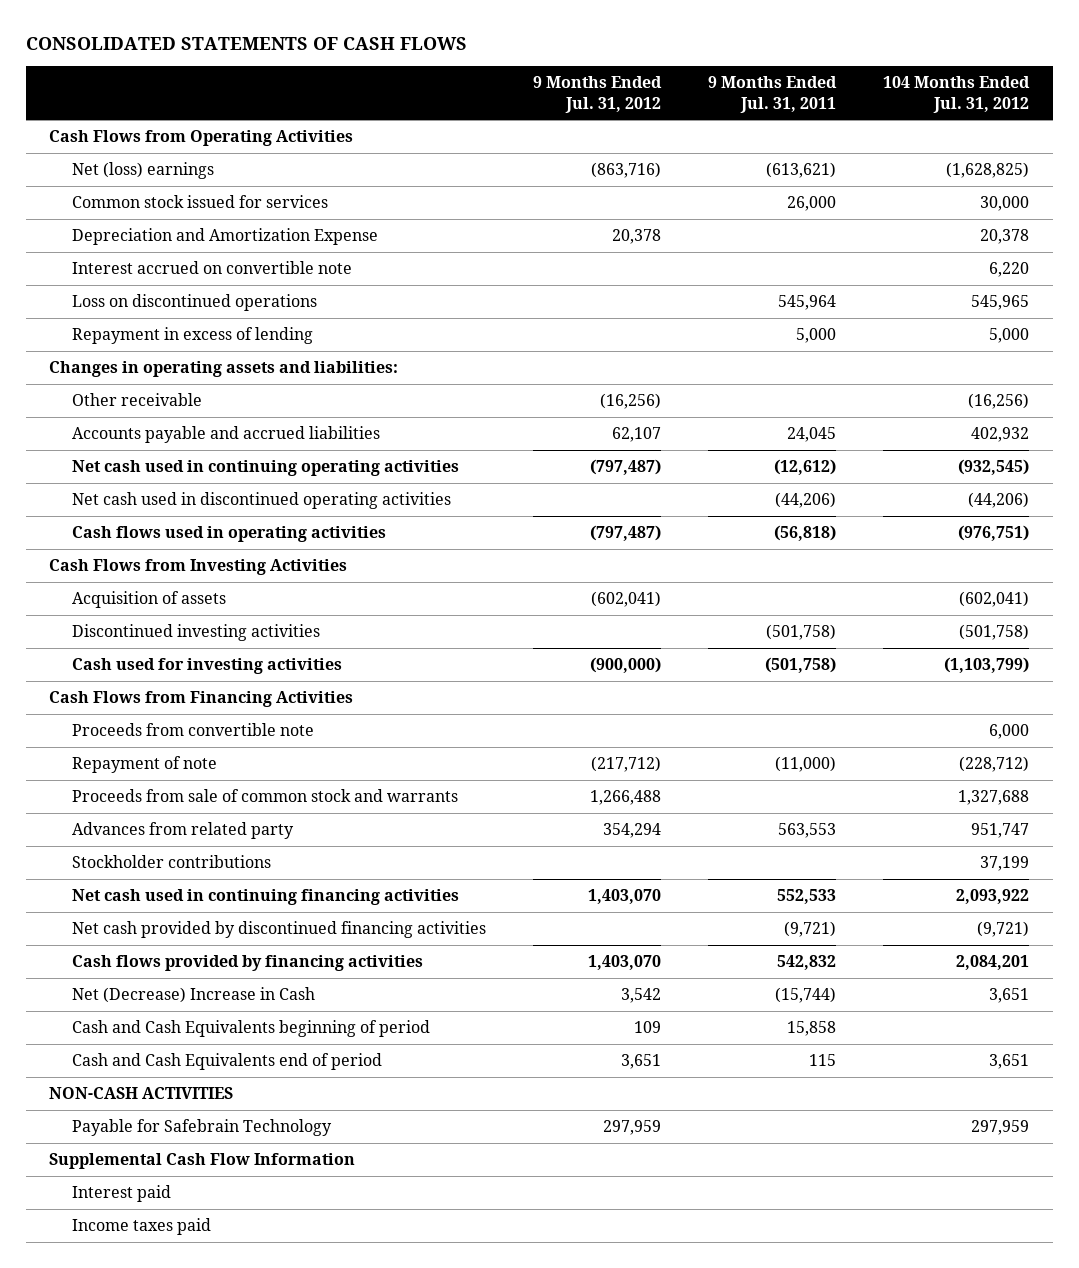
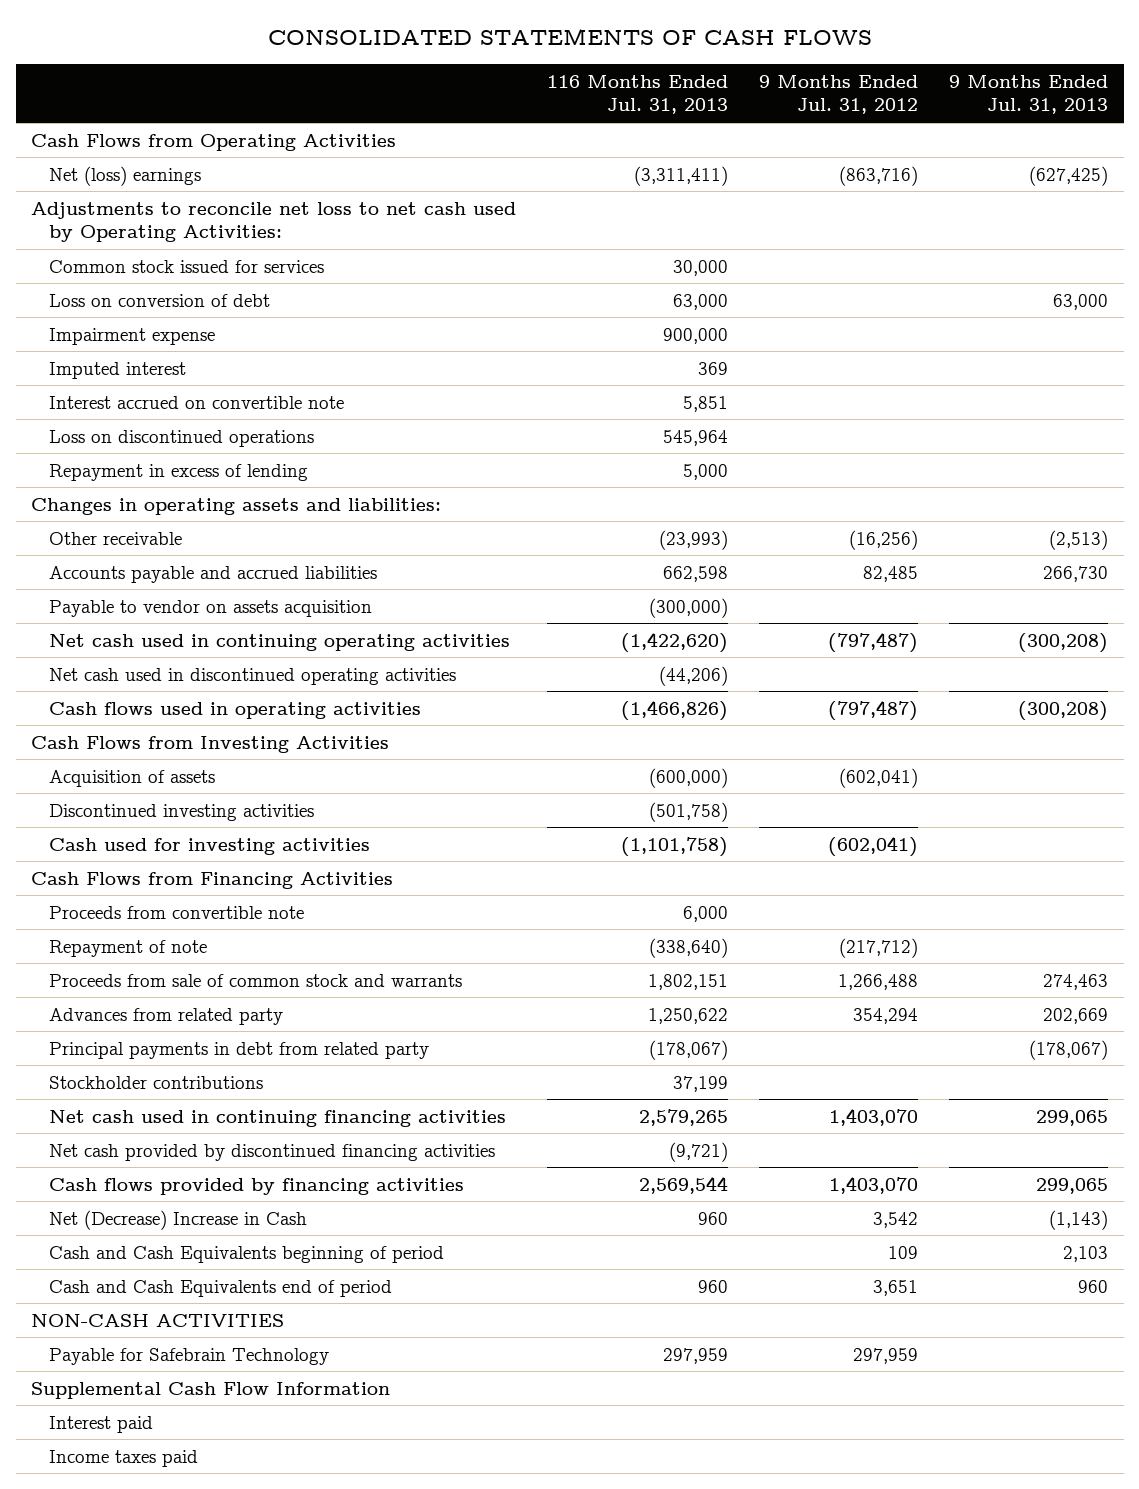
[708,76,838,113] 9 Months Ended Jul. 31, 2011 -> none
[883,76,1031,113] 104 Months Ended Jul. 31, 2012 -> none
none -> [547,75,729,115] 116 Months Ended Jul. 31, 2013
none -> [949,75,1109,115] 9 Months Ended Jul. 31, 2013
none -> [31,201,517,242] Adjustments to reconcile net loss to net cash used by Operating Activities:
[72,228,379,246] Depreciation and Amortization Expense -> none
none -> [49,293,271,307] Loss on conversion of debt
none -> [49,327,216,345] Impairment expense
none -> [49,361,187,379] Imputed interest
[612,427,662,443] 62,107 -> [863,565,919,582] 82,485
none -> [49,599,373,617] Payable to vendor on assets acquisition
[590,657,662,674] (900,000) -> [828,835,919,857] (602,041)
none -> [49,1041,430,1059] Principal payments in debt from related party

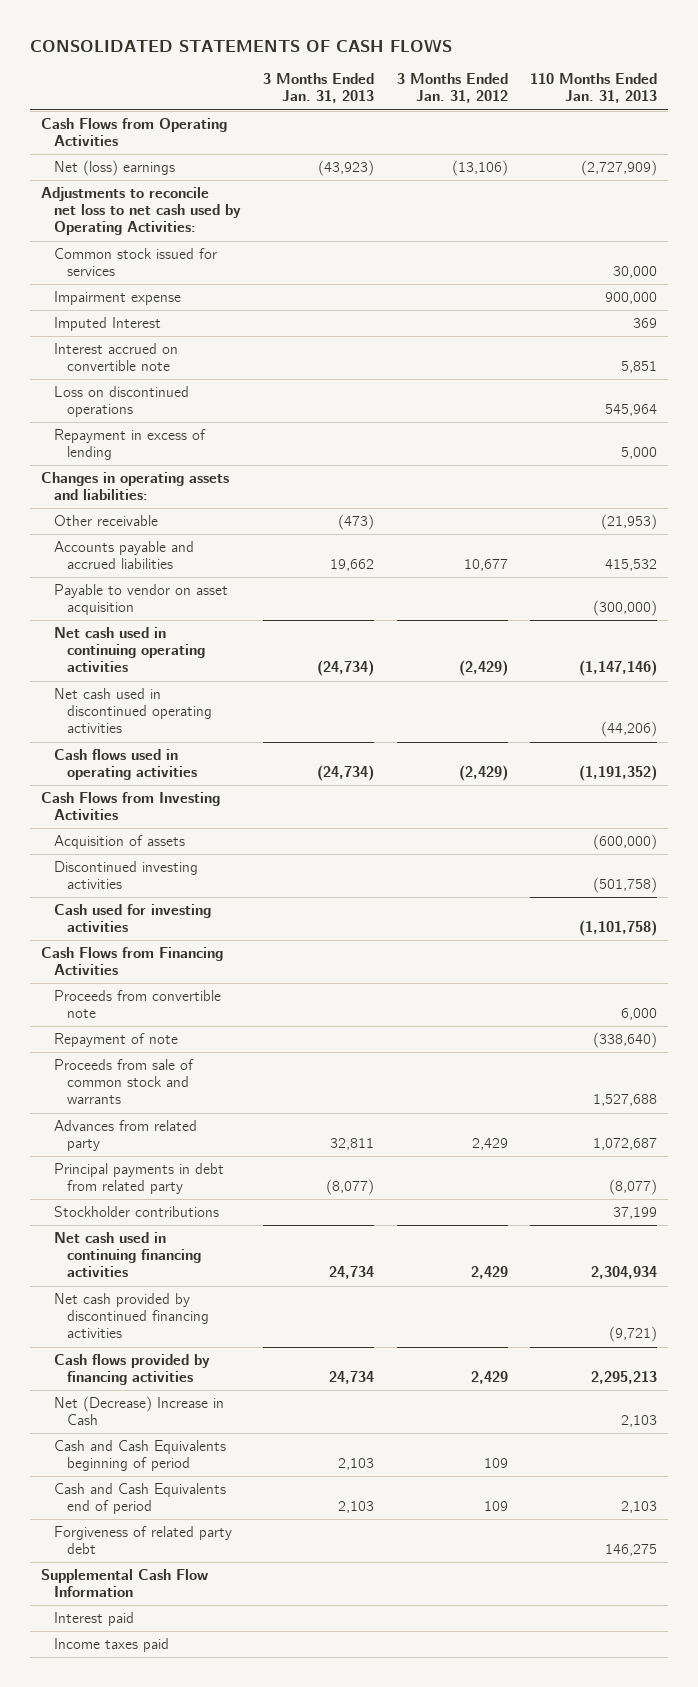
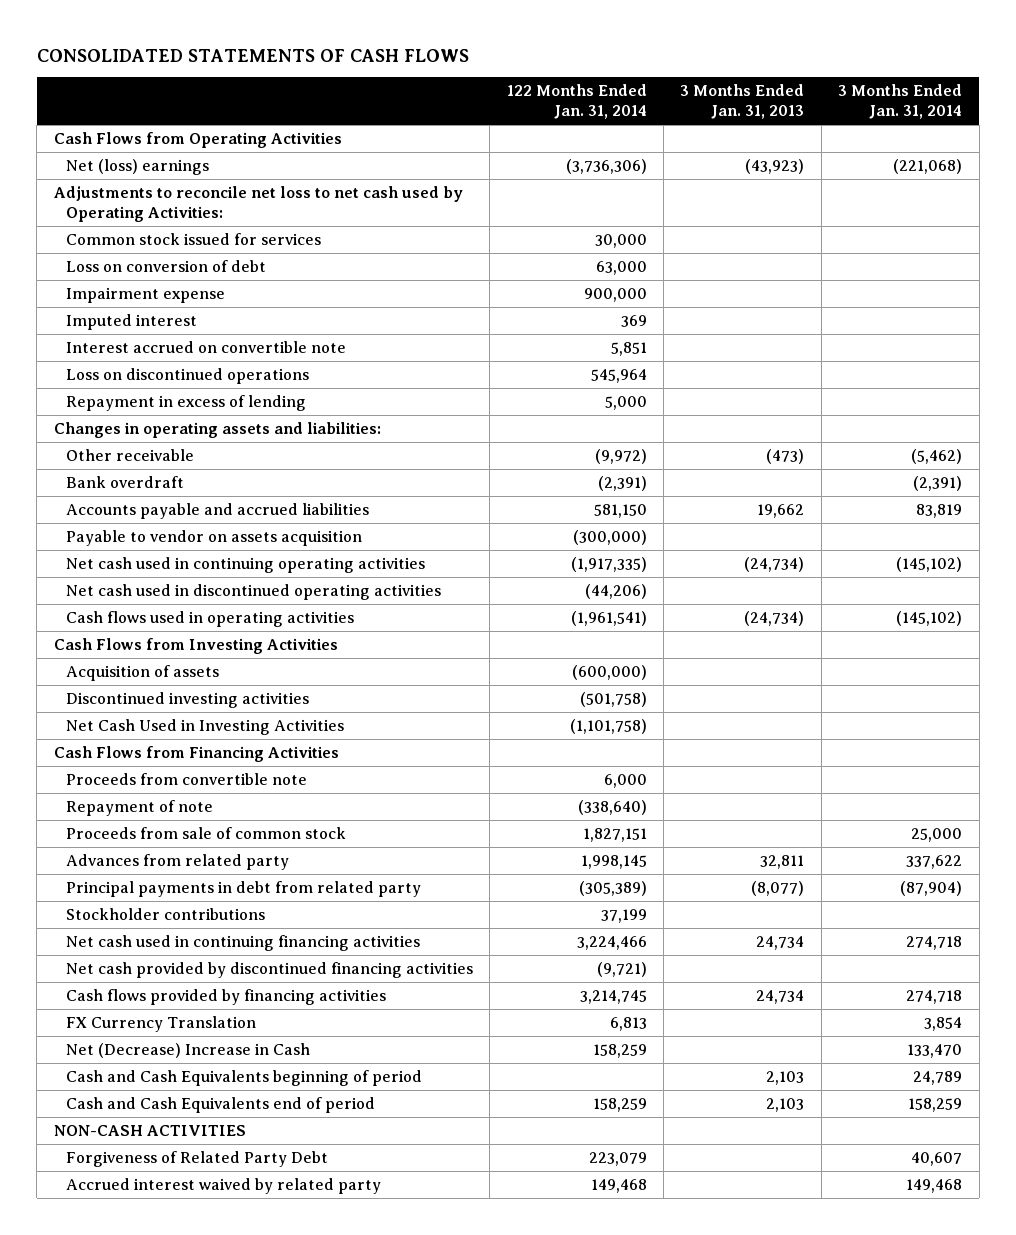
[396,73,508,104] 3 Months Ended Jan. 31, 2012 -> none
[530,73,658,104] 110 Months Ended Jan. 31, 2013 -> none
none -> [506,84,647,120] 122 Months Ended Jan. 31, 2014
none -> [838,84,963,120] 3 Months Ended Jan. 31, 2014
none -> [66,260,267,273] Loss on conversion of debt
[54,317,162,332] Imputed Interest -> [66,314,198,331] Imputed interest
none -> [66,476,185,489] Bank overdraft
[54,584,229,616] Payable to vendor on asset acquisition -> [66,530,363,547] Payable to vendor on assets acquisition
[54,904,212,933] Cash used for investing activities -> [66,719,345,736] Net Cash Used in Investing Activities
[54,1059,195,1105] Proceeds from sale of common stock and warrants -> [66,827,347,840] Proceeds from sale of common stock
none -> [66,1016,257,1033] FX Currency Translation
[40,1569,208,1598] Supplemental Cash Flow Information -> none
[54,1612,135,1627] Interest paid -> none
[54,1638,170,1653] Income taxes paid -> none
none -> [53,1125,246,1137] NON-CASH ACTIVITIES
[54,1526,233,1555] Forgiveness of related party debt -> [66,1151,329,1168] Forgiveness of Related Party Debt
none -> [66,1178,382,1195] Accrued interest waived by related party

